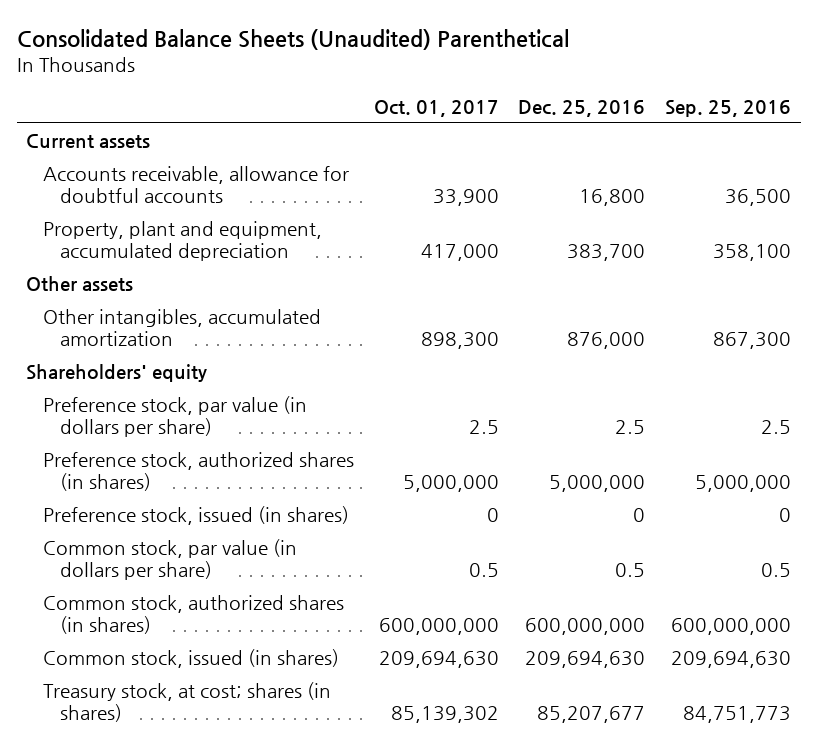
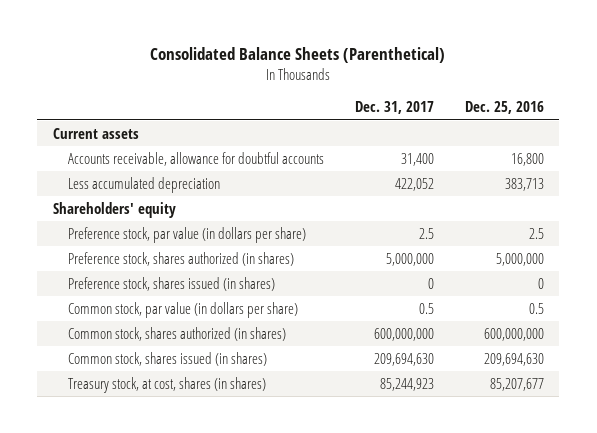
[16,28,569,50] Consolidated Balance Sheets (Unaudited) Parenthetical -> [150,47,446,64] Consolidated Balance Sheets (Parenthetical)
[373,99,499,117] Oct. 01, 2017 -> none
[664,99,791,117] Sep. 25, 2016 -> none
none -> [354,101,434,115] Dec. 31, 2017
[26,276,134,292] Other assets -> none
[43,309,322,347] Other intangibles, accumulated amortization -> none
[43,221,323,262] Property, plant and equipment, accumulated depreciation -> [68,176,221,193] Less accumulated depreciation
[567,244,646,262] 383,700 -> [504,177,544,191] 383,713
[43,452,355,492] Preference stock, authorized shares (in shares) -> [68,251,295,266] Preference stock, shares authorized (in shares)
[43,506,350,526] Preference stock, issued (in shares) -> [68,276,276,291] Preference stock, shares issued (in shares)
[43,595,345,635] Common stock, authorized shares (in shares) -> [68,326,287,341] Common stock, shares authorized (in shares)
[43,649,340,669] Common stock, issued (in shares) -> [68,351,268,366] Common stock, shares issued (in shares)
[43,682,332,723] Treasury stock, at cost; shares (in shares) -> [68,376,267,393] Treasury stock, at cost, shares (in shares)

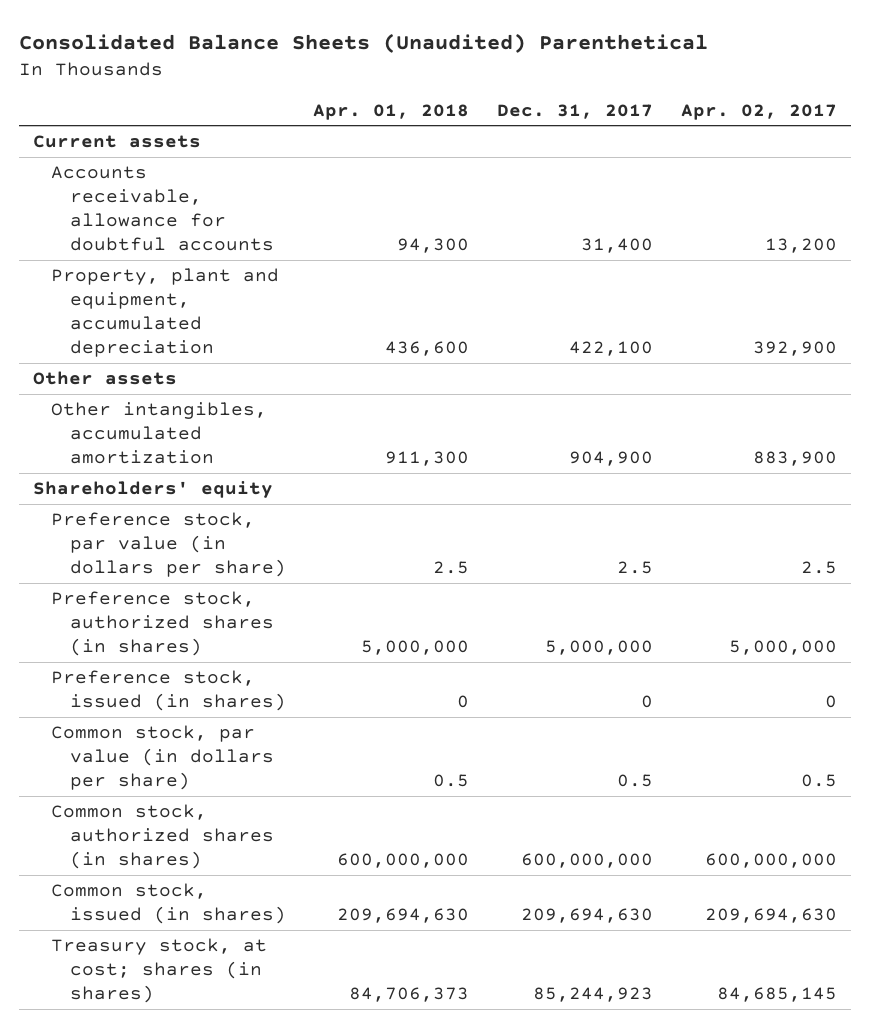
[150,47,446,64] Consolidated Balance Sheets (Parenthetical) -> [19,33,709,54] Consolidated Balance Sheets (Unaudited) Parenthetical
[464,101,544,115] Dec. 25, 2016 -> none
none -> [313,103,470,120] Apr. 01, 2018
none -> [680,103,837,120] Apr. 02, 2017
[68,176,221,193] Less accumulated depreciation -> [51,268,280,357] Property, plant and equipment, accumulated depreciation
[394,177,434,191] 422,052 -> [569,340,654,356] 422,100
none -> [33,371,178,386] Other assets
none -> [51,402,268,464] Other intangibles, accumulated amortization
[68,251,295,266] Preference stock, shares authorized (in shares) -> [51,591,274,656] Preference stock, authorized shares (in shares)
[68,276,276,291] Preference stock, shares issued (in shares) -> [51,670,286,712] Preference stock, issued (in shares)
[68,326,287,341] Common stock, shares authorized (in shares) -> [51,804,274,869] Common stock, authorized shares (in shares)
[68,351,268,366] Common stock, shares issued (in shares) -> [51,883,286,925] Common stock, issued (in shares)
[68,376,267,393] Treasury stock, at cost, shares (in shares) -> [51,938,268,1003] Treasury stock, at cost; shares (in shares)

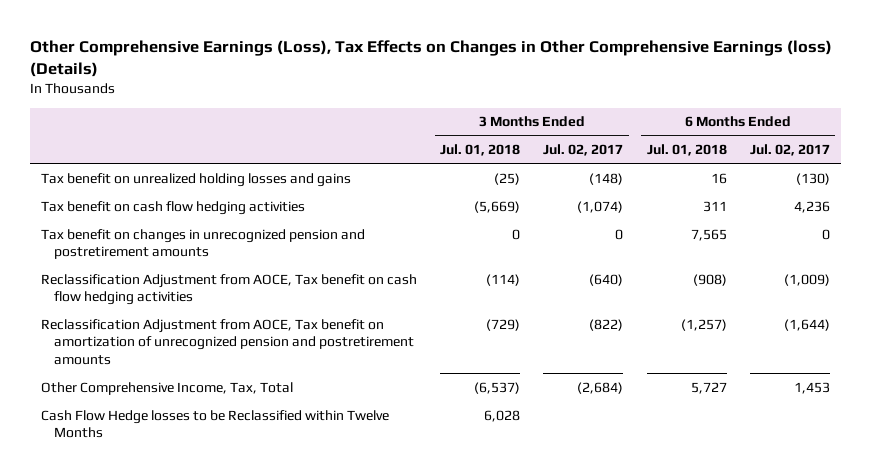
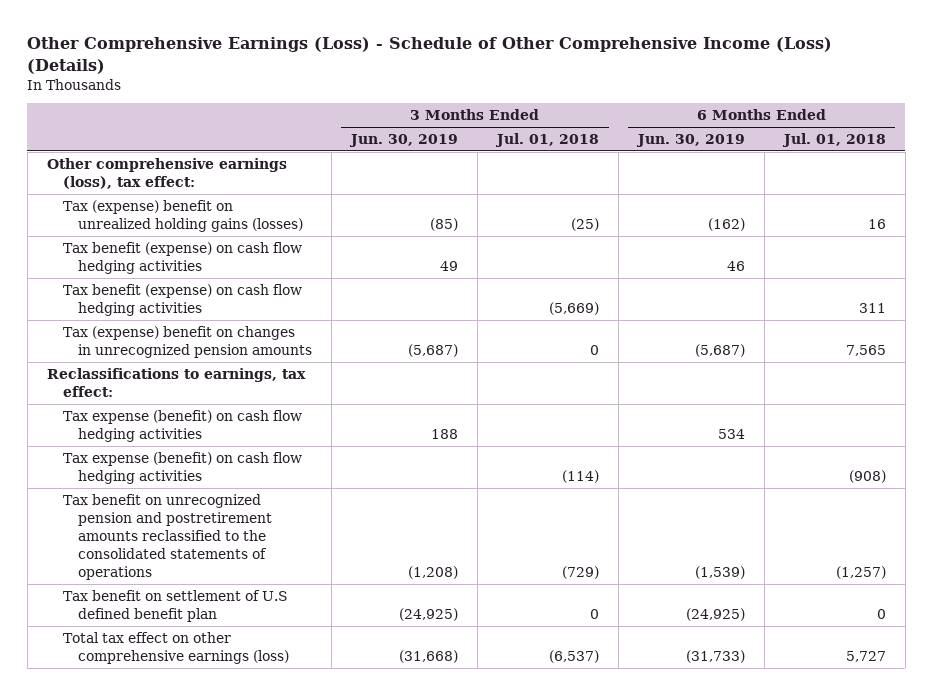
[29,39,832,78] Other Comprehensive Earnings (Loss), Tax Effects on Changes in Other Comprehensive Earnings (loss) (Details) -> [27,37,833,74] Other Comprehensive Earnings (Loss) - Schedule of Other Comprehensive Income (Loss) (Details)
[543,143,624,156] Jul. 02, 2017 -> none
[749,143,830,156] Jul. 02, 2017 -> none
none -> [349,134,459,148] Jun. 30, 2019
none -> [635,134,745,148] Jun. 30, 2019
[41,409,390,439] Cash Flow Hedge losses to be Reclassified within Twelve Months -> none
none -> [46,157,287,189] Other comprehensive earnings (loss), tax effect:
[41,172,352,187] Tax benefit on unrealized holding losses and gains -> [62,199,304,232] Tax (expense) benefit on unrealized holding gains (losses)
none -> [62,241,302,274] Tax benefit (expense) on cash flow hedging activities
[41,200,306,215] Tax benefit on cash flow hedging activities -> [62,283,302,316] Tax benefit (expense) on cash flow hedging activities
[41,228,366,260] Tax benefit on changes in unrecognized pension and postretirement amounts -> [62,325,313,358] Tax (expense) benefit on changes in unrecognized pension amounts
none -> [46,367,306,397] Reclassifications to earnings, tax effect:
none -> [62,409,302,442] Tax expense (benefit) on cash flow hedging activities
[41,273,418,306] Reclassification Adjustment from AOCE, Tax benefit on cash flow hedging activities -> [62,451,302,484] Tax expense (benefit) on cash flow hedging activities
[41,318,415,365] Reclassification Adjustment from AOCE, Tax benefit on amortization of unrecognized pension and postretirement amounts -> [62,493,273,580] Tax benefit on unrecognized pension and postretirement amounts reclassified to the consolidated statements of operations
none -> [62,589,288,622] Tax benefit on settlement of U.S defined benefit plan
[41,381,294,395] Other Comprehensive Income, Tax, Total -> [62,631,290,664] Total tax effect on other comprehensive earnings (loss)

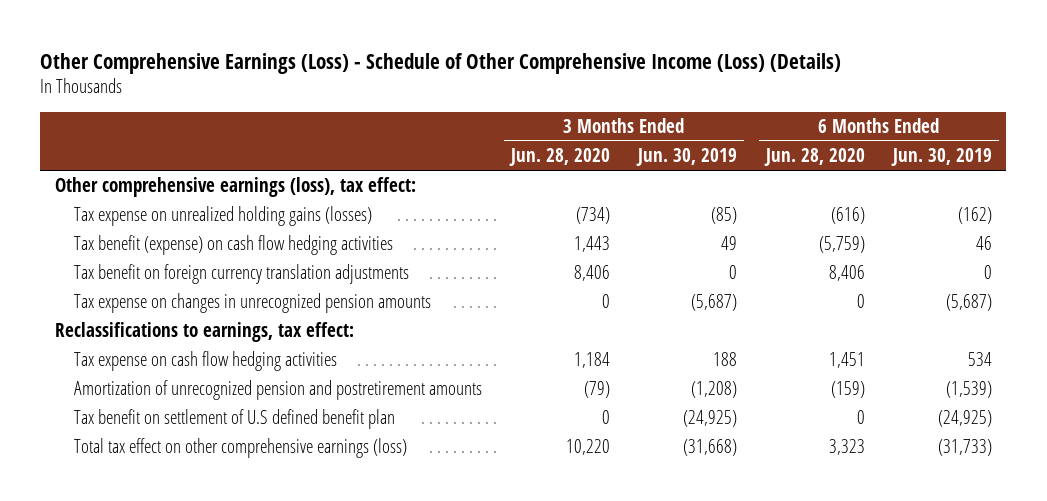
[494,133,599,148] Jul. 01, 2018 -> none
[781,133,886,148] Jul. 01, 2018 -> none
none -> [508,147,610,166] Jun. 28, 2020
none -> [763,147,865,166] Jun. 28, 2020
[62,199,304,232] Tax (expense) benefit on unrealized holding gains (losses) -> [74,206,373,227] Tax expense on unrealized holding gains (losses)
[62,283,302,316] Tax benefit (expense) on cash flow hedging activities -> none
none -> [74,264,410,285] Tax benefit on foreign currency translation adjustments
[62,325,313,358] Tax (expense) benefit on changes in unrecognized pension amounts -> [74,293,432,314] Tax expense on changes in unrecognized pension amounts
[62,451,302,484] Tax expense (benefit) on cash flow hedging activities -> none
[62,409,302,442] Tax expense (benefit) on cash flow hedging activities -> [74,351,338,372] Tax expense on cash flow hedging activities
[62,493,273,580] Tax benefit on unrecognized pension and postretirement amounts reclassified to the consolidated statements of operations -> [74,380,483,401] Amortization of unrecognized pension and postretirement amounts

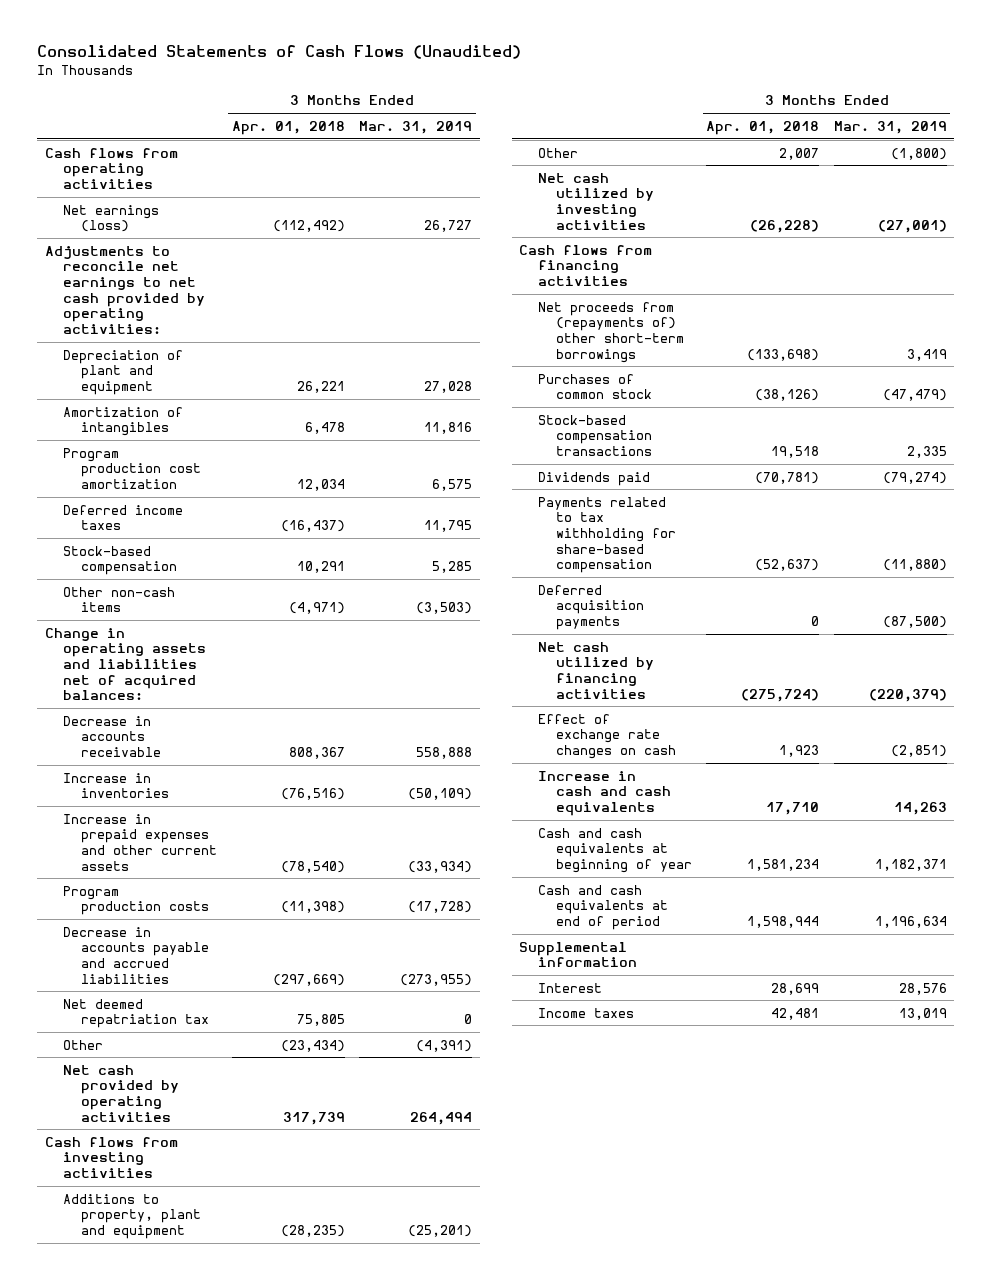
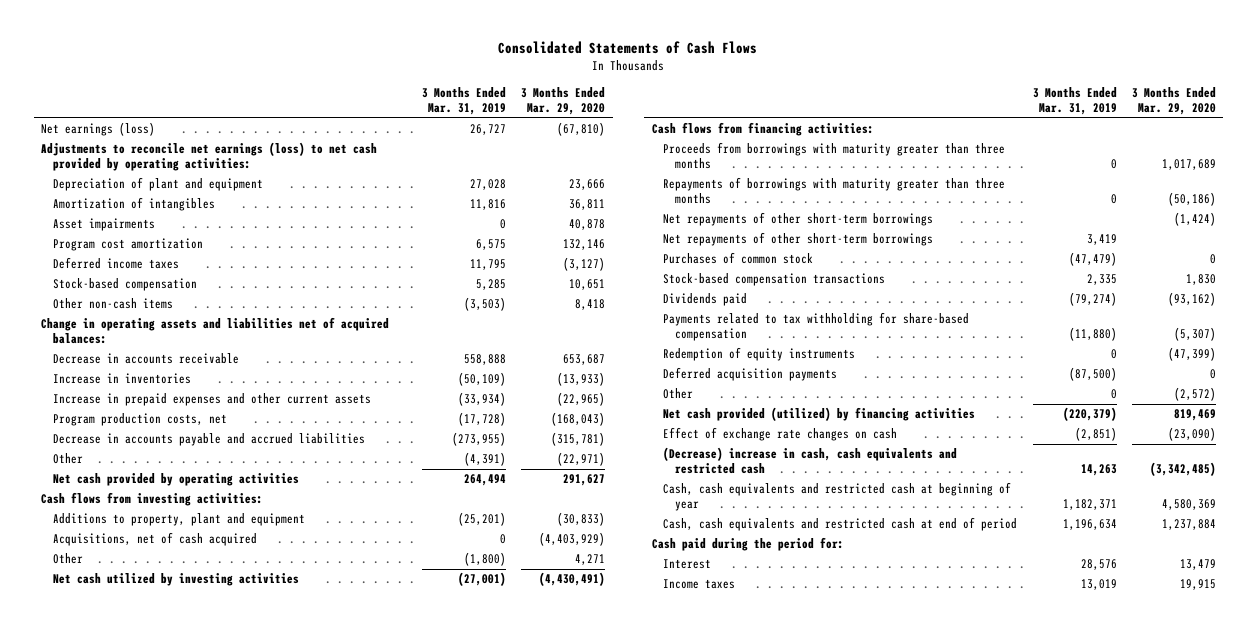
[37,45,522,60] Consolidated Statements of Cash Flows (Unaudited) -> [498,41,758,55] Consolidated Statements of Cash Flows
[231,120,345,135] Apr. 01, 2018 -> none
none -> [521,87,606,116] 3 Months Ended Mar. 29, 2020
[44,147,178,189] Cash flows from operating activities -> none
[44,245,206,334] Adjustments to reconcile net earnings to net cash provided by operating activities: -> [41,142,378,172] Adjustments to reconcile net earnings (loss) to net cash provided by operating activities:
none -> [53,218,156,232] Asset impairments
[63,447,202,489] Program production cost amortization -> [53,238,204,252] Program cost amortization
[63,885,210,916] Program production costs -> [53,413,228,427] Program production costs, net
[63,998,210,1029] Net deemed repatriation tax -> none
[44,1136,178,1178] Cash flows from investing activities -> [41,492,264,507] Cash flows from investing activities:
none -> [53,532,258,547] Acquisitions, net of cash acquired
[519,244,653,286] Cash flows from financing activities -> [651,122,874,137] Cash flows from financing activities:
none -> [663,142,1006,170] Proceeds from borrowings with maturity greater than three months
none -> [663,177,1006,205] Repayments of borrowings with maturity greater than three months
none -> [663,212,934,227] Net repayments of other short-term borrowings
[537,301,684,363] Net proceeds from (repayments of) other short-term borrowings -> [663,232,934,247] Net repayments of other short-term borrowings
none -> [663,347,856,362] Redemption of equity instruments
none -> [663,388,694,400] Other
[537,641,654,699] Net cash utilized by financing activities -> [663,407,976,422] Net cash provided (utilized) by financing activities
[519,941,637,968] Supplemental information -> none
[537,770,671,816] Increase in cash and cash equivalents -> [663,447,958,475] (Decrease) increase in cash, cash equivalents and restricted cash
[537,827,692,873] Cash and cash equivalents at beginning of year -> [663,482,1012,512] Cash, cash equivalents and restricted cash at beginning of year
[537,884,668,930] Cash and cash equivalents at end of period -> [663,517,1018,532] Cash, cash equivalents and restricted cash at end of period
none -> [651,537,844,552] Cash paid during the period for:

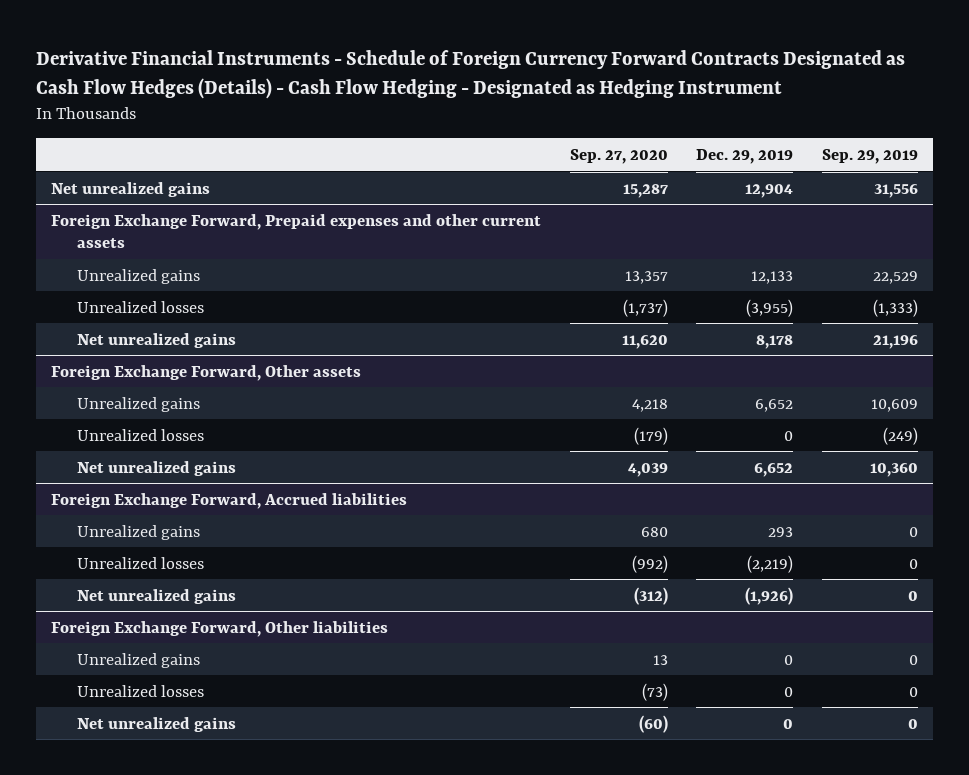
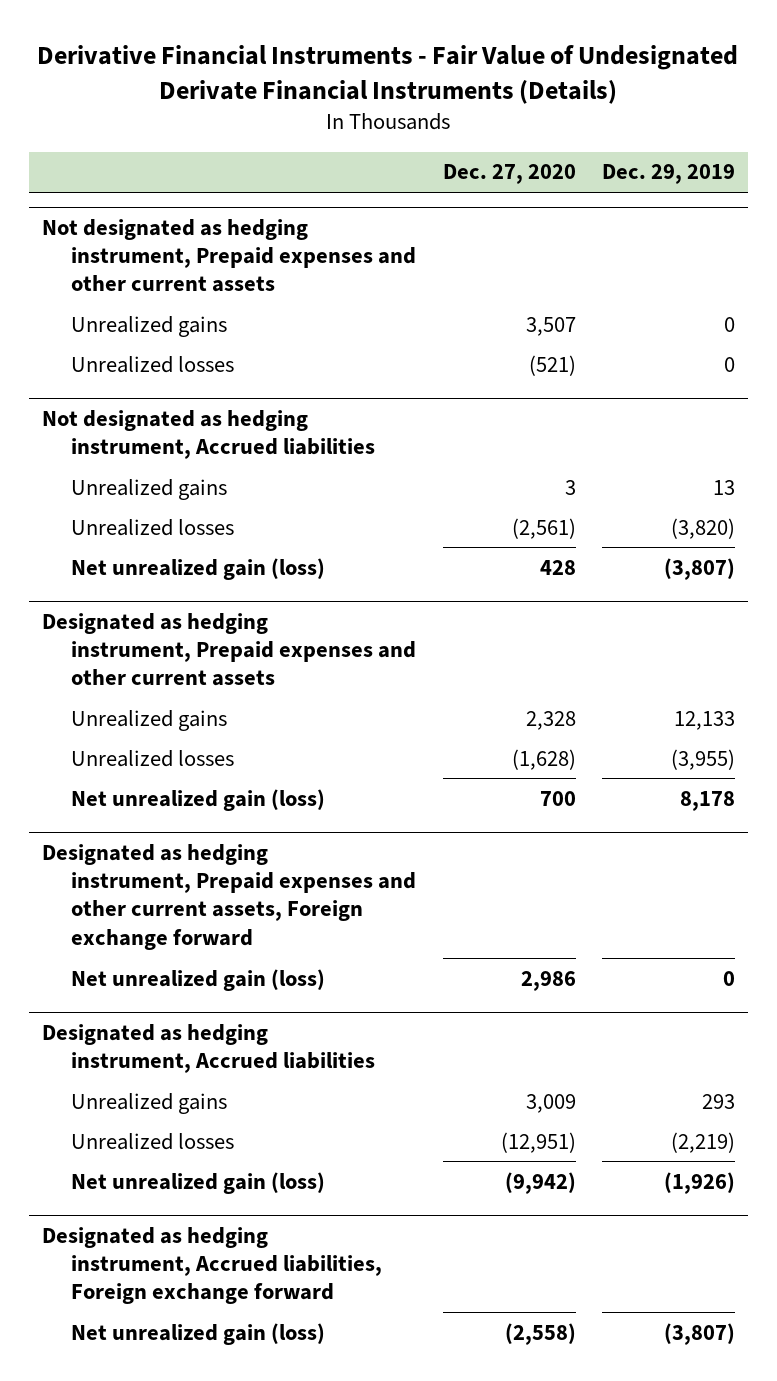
[36,50,906,100] Derivative Financial Instruments - Schedule of Foreign Currency Forward Contracts Designated as Cash Flow Hedges (Details) - Cash Flow Hedging - Designated as Hedging Instrument -> [37,44,739,104] Derivative Financial Instruments - Fair Value of Undesignated Derivate Financial Instruments (Details)
[569,148,668,164] Sep. 27, 2020 -> none
[822,148,919,164] Sep. 29, 2019 -> none
none -> [442,164,576,185] Dec. 27, 2020
[50,213,541,249] Foreign Exchange Forward, Prepaid expenses and other current assets -> none
none -> [41,218,417,293] Not designated as hedging instrument, Prepaid expenses and other current assets
none -> [71,315,228,337] Unrealized gains
none -> [71,355,235,373] Unrealized losses
none -> [41,409,376,460] Not designated as hedging instrument, Accrued liabilities
none -> [71,478,228,500] Unrealized gains
none -> [71,518,235,536] Unrealized losses
[50,181,210,197] Net unrealized gains -> [71,557,326,580] Net unrealized gain (loss)
[745,183,794,198] 12,904 -> [663,557,735,580] (3,807)
none -> [41,612,417,687] Designated as hedging instrument, Prepaid expenses and other current assets
[50,364,361,381] Foreign Exchange Forward, Other assets -> none
[76,396,200,412] Unrealized gains -> none
[76,428,204,441] Unrealized losses -> none
[50,492,407,509] Foreign Exchange Forward, Accrued liabilities -> none
[76,332,236,348] Net unrealized gains -> [71,788,326,811] Net unrealized gain (loss)
none -> [41,843,417,950] Designated as hedging instrument, Prepaid expenses and other current assets, Foreign exchange forward
[76,460,236,476] Net unrealized gains -> [71,968,326,991] Net unrealized gain (loss)
[754,462,794,477] 6,652 -> [722,970,735,986] 0
none -> [41,1023,376,1074] Designated as hedging instrument, Accrued liabilities
[50,620,388,637] Foreign Exchange Forward, Other liabilities -> none
[76,652,200,668] Unrealized gains -> none
[76,684,204,697] Unrealized losses -> none
[76,588,236,604] Net unrealized gains -> [71,1171,326,1194] Net unrealized gain (loss)
none -> [41,1226,383,1305] Designated as hedging instrument, Accrued liabilities, Foreign exchange forward
[76,716,236,732] Net unrealized gains -> [71,1322,326,1345] Net unrealized gain (loss)
[783,718,794,729] 0 -> [663,1322,735,1345] (3,807)

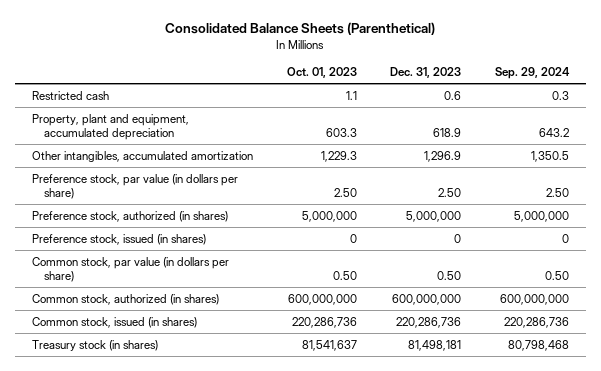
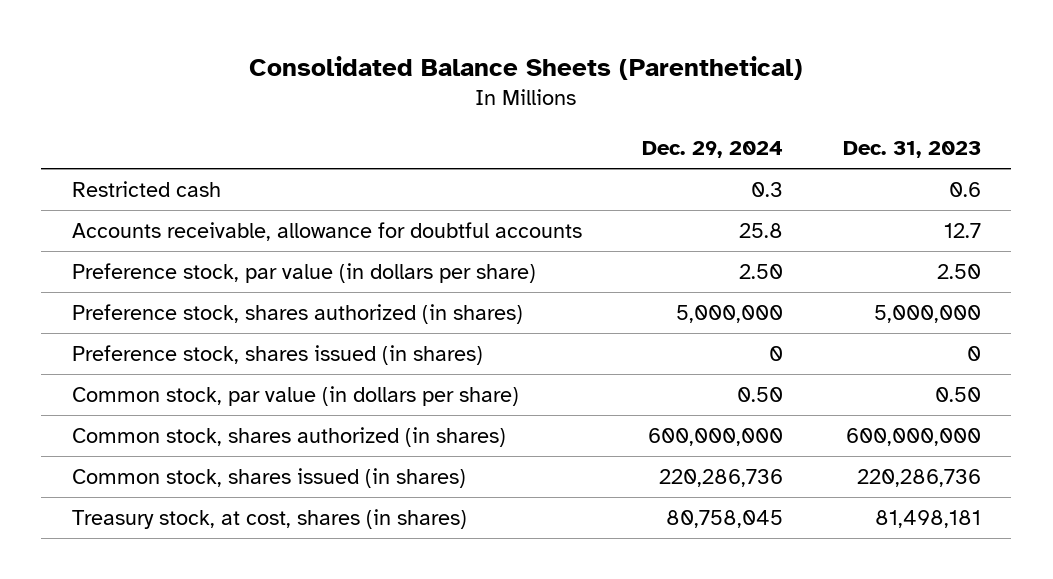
[286,67,357,79] Oct. 01, 2023 -> none
[494,67,570,80] Sep. 29, 2024 -> none
none -> [641,141,783,159] Dec. 29, 2024
[32,113,190,141] Property, plant and equipment, accumulated depreciation -> none
[32,150,254,162] Other intangibles, accumulated amortization -> none
none -> [71,221,582,241] Accounts receivable, allowance for doubtful accounts
[32,210,229,222] Preference stock, authorized (in shares) -> [71,303,523,324] Preference stock, shares authorized (in shares)
[32,233,207,245] Preference stock, issued (in shares) -> [71,344,483,365] Preference stock, shares issued (in shares)
[32,293,220,305] Common stock, authorized (in shares) -> [71,426,506,447] Common stock, shares authorized (in shares)
[32,316,198,328] Common stock, issued (in shares) -> [71,467,466,488] Common stock, shares issued (in shares)
[32,339,159,351] Treasury stock (in shares) -> [71,508,467,529] Treasury stock, at cost, shares (in shares)

